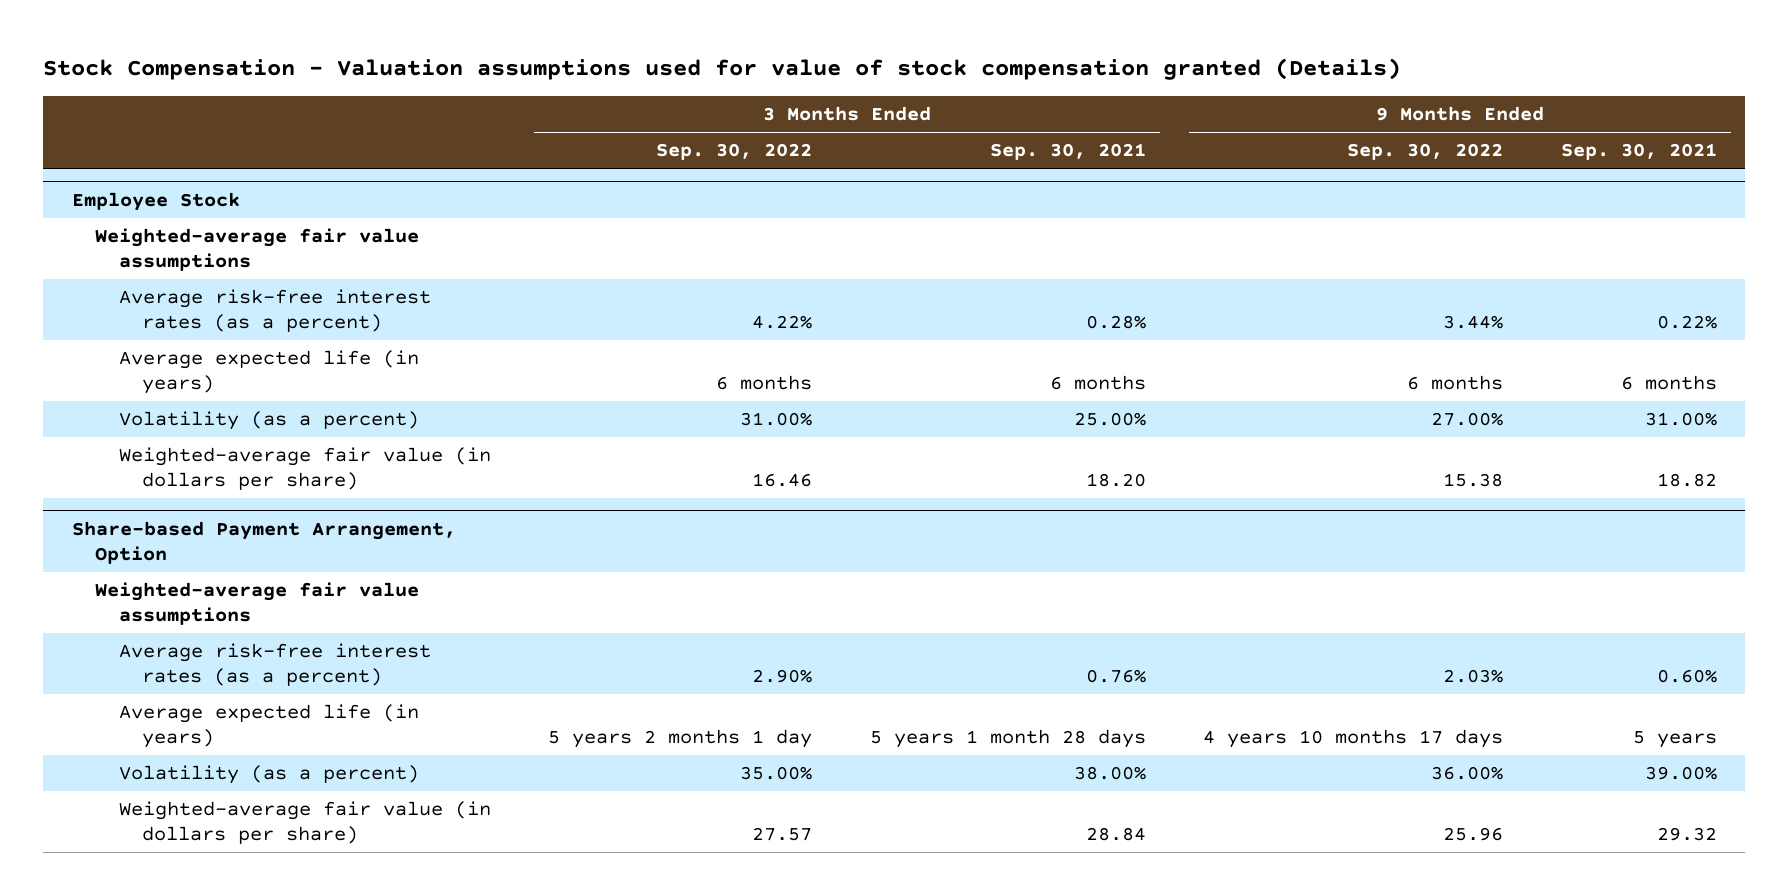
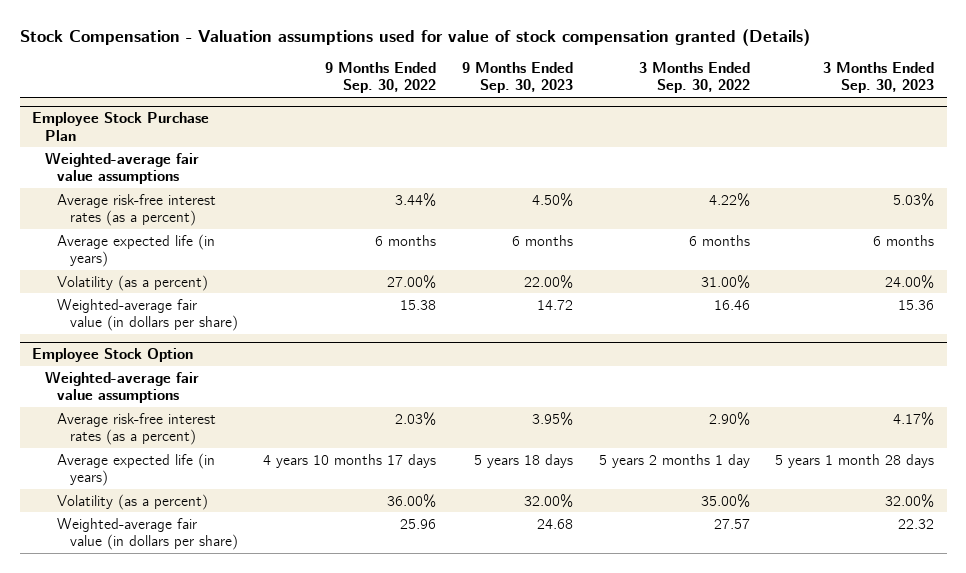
[989,143,1146,161] Sep. 30, 2021 -> none
[1560,143,1717,161] Sep. 30, 2021 -> none
none -> [461,62,573,94] 9 Months Ended Sep. 30, 2023
none -> [823,62,935,94] 3 Months Ended Sep. 30, 2023
[71,191,240,211] Employee Stock -> [32,112,210,141] Employee Stock Purchase Plan
[71,520,456,564] Share-based Payment Arrangement, Option -> [32,348,194,363] Employee Stock Option

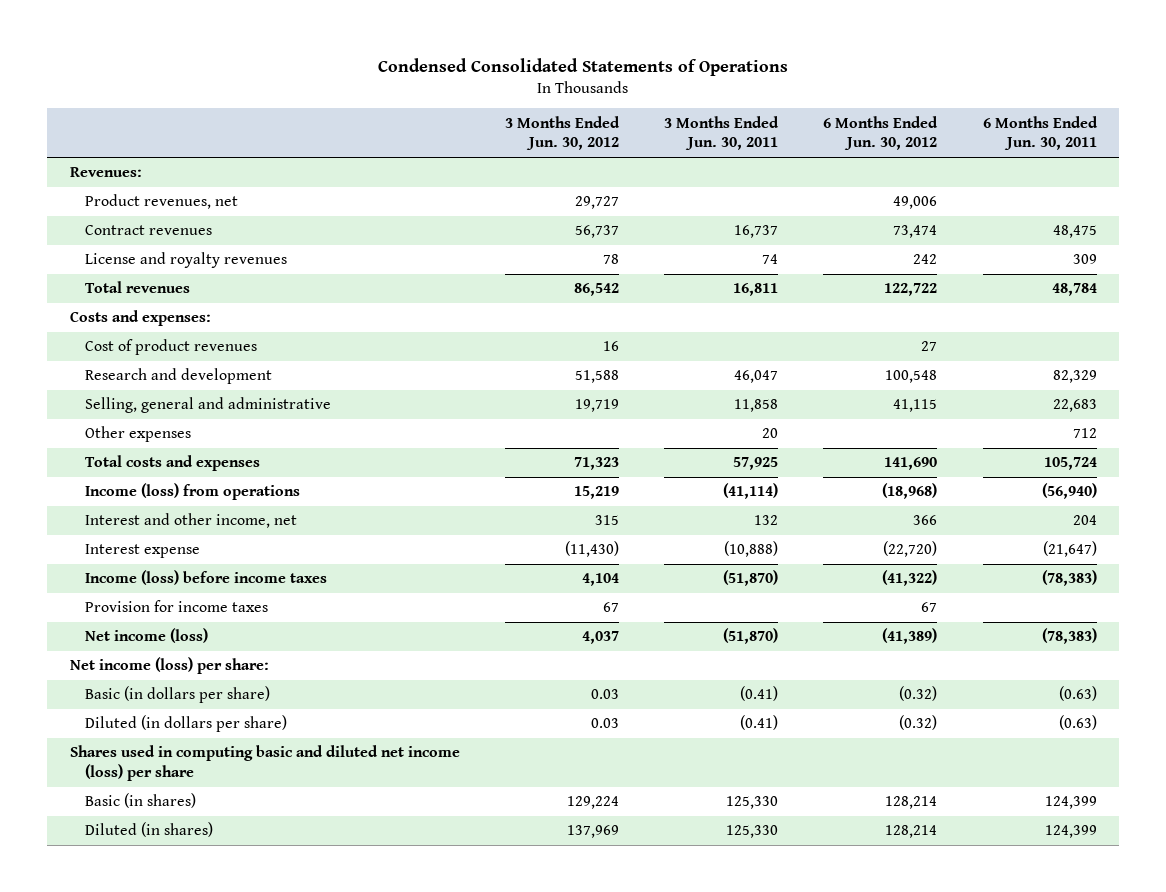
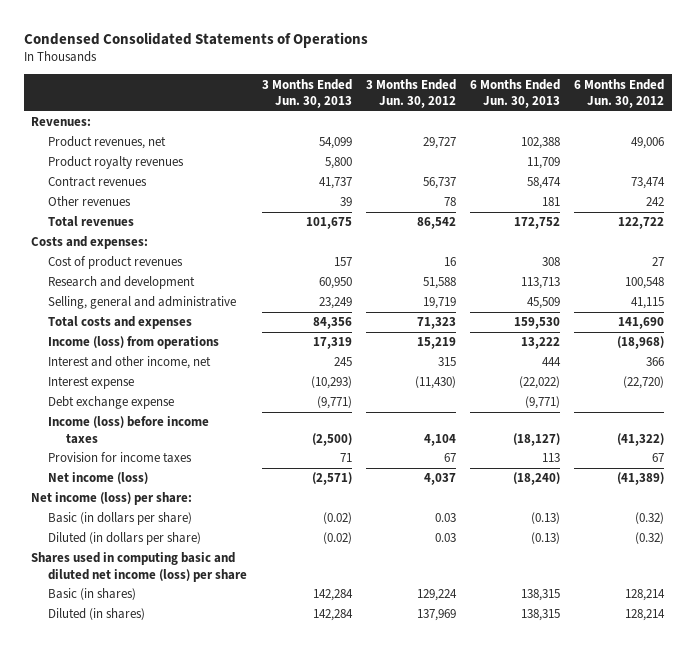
[664,115,780,151] 3 Months Ended Jun. 30, 2011 -> none
[982,115,1098,151] 6 Months Ended Jun. 30, 2011 -> none
none -> [261,78,352,109] 3 Months Ended Jun. 30, 2013
none -> [470,78,561,109] 6 Months Ended Jun. 30, 2013
none -> [48,156,185,170] Product royalty revenues
[85,252,288,269] License and royalty revenues -> [48,196,132,207] Other revenues
[85,426,192,443] Other expenses -> none
none -> [48,396,175,410] Debt exchange expense

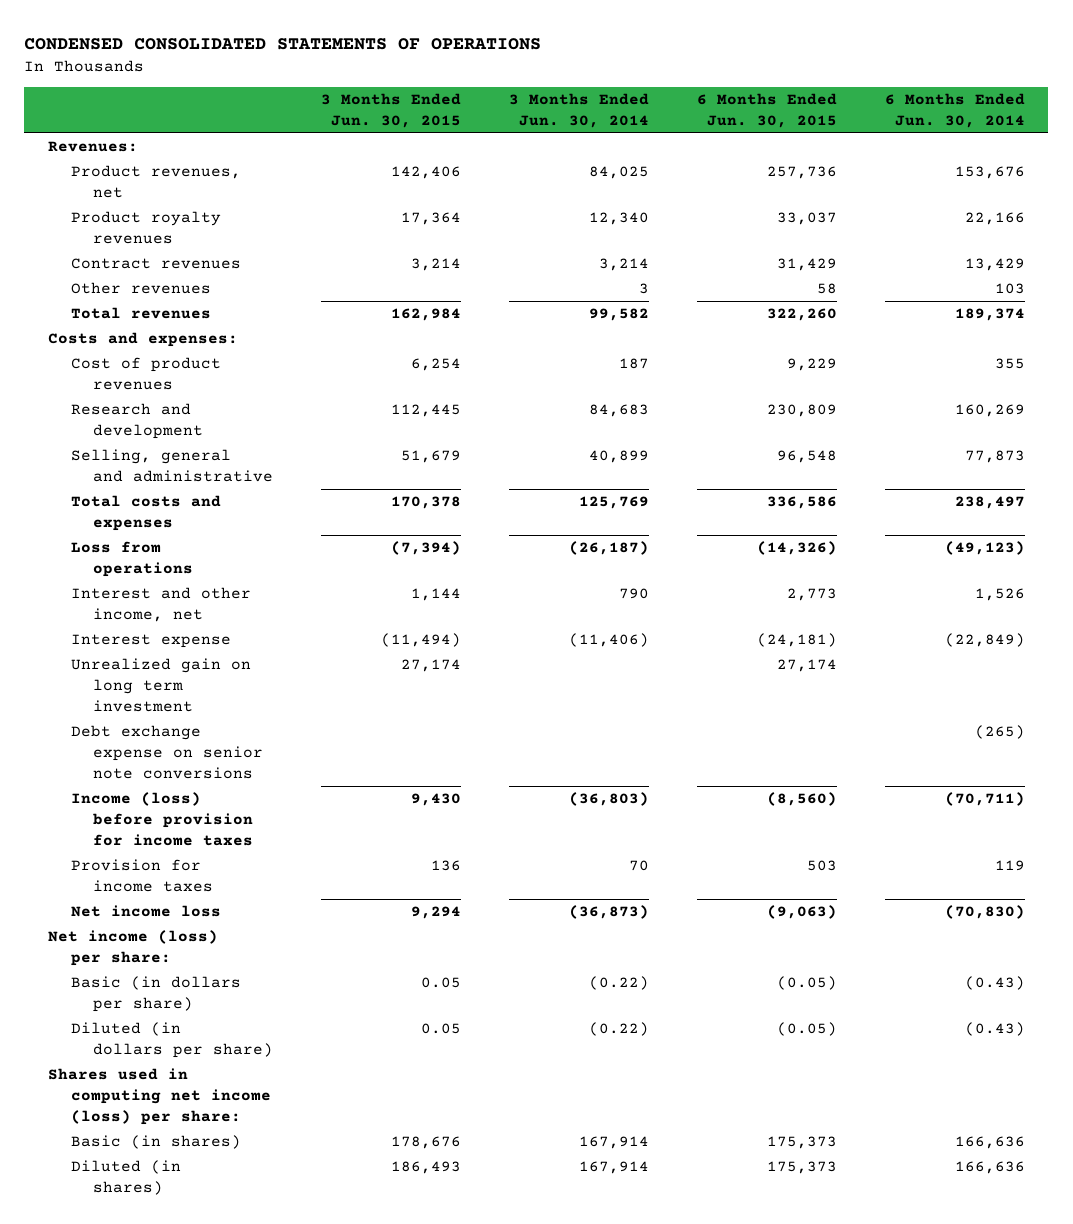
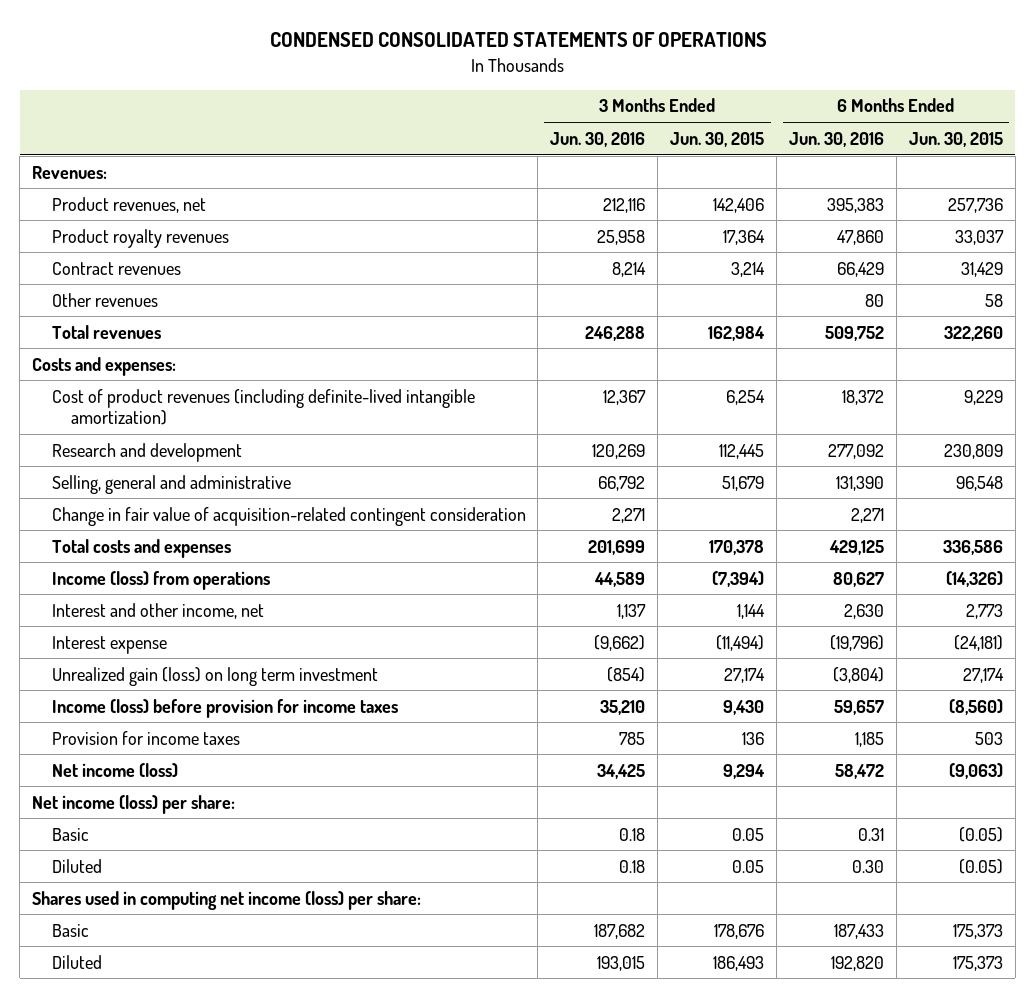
[508,92,649,128] 3 Months Ended Jun. 30, 2014 -> none
[884,92,1025,128] 6 Months Ended Jun. 30, 2014 -> none
none -> [550,131,646,147] Jun. 30, 2016
none -> [789,131,885,147] Jun. 30, 2016
[70,357,221,390] Cost of product revenues -> [51,388,475,426] Cost of product revenues (including definite-lived intangible amortization)
none -> [51,506,526,526] Change in fair value of acquisition-related contingent consideration
[70,541,193,577] Loss from operations -> [51,570,270,590] Income (loss) from operations
[70,725,263,779] Debt exchange expense on senior note conversions -> none
[70,658,251,712] Unrealized gain on long term investment -> [51,666,378,686] Unrealized gain (loss) on long term investment
[70,905,221,918] Net income loss -> [51,762,178,778] Net income (loss)
[70,976,241,1012] Basic (in dollars per share) -> [51,827,89,841] Basic
[70,1022,273,1058] Diluted (in dollars per share) -> [51,858,102,873] Diluted
[70,1135,241,1150] Basic (in shares) -> [51,923,89,937] Basic
[70,1160,181,1195] Diluted (in shares) -> [51,954,102,969] Diluted

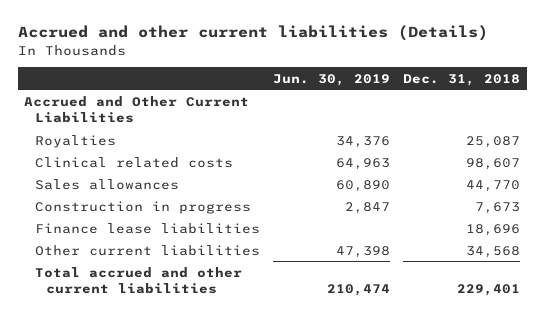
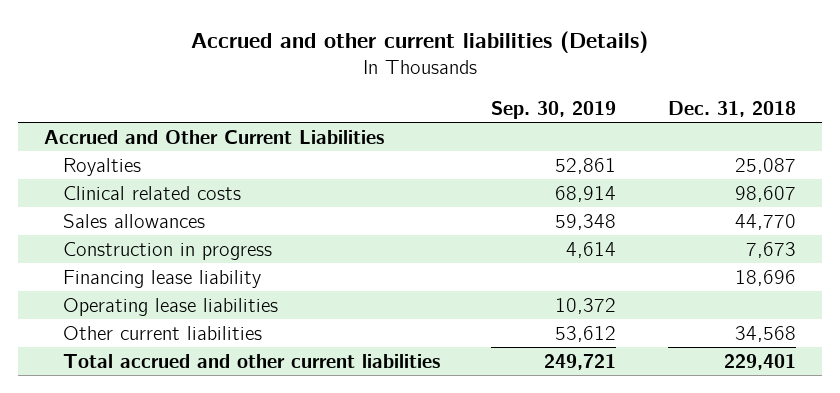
[273,73,391,86] Jun. 30, 2019 -> none
none -> [491,100,617,119] Sep. 30, 2019
[34,222,260,234] Finance lease liabilities -> [63,269,262,288] Financing lease liability
none -> [63,297,279,316] Operating lease liabilities

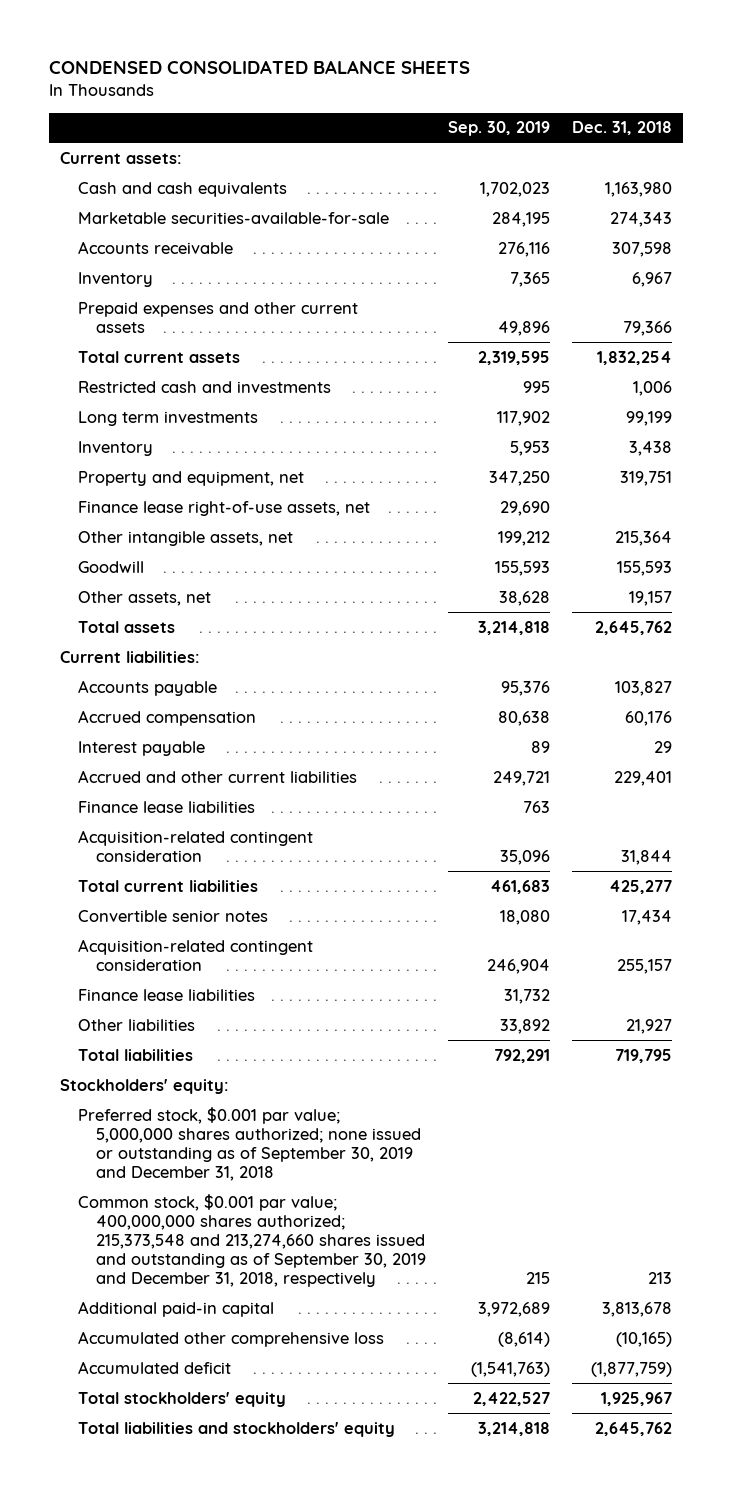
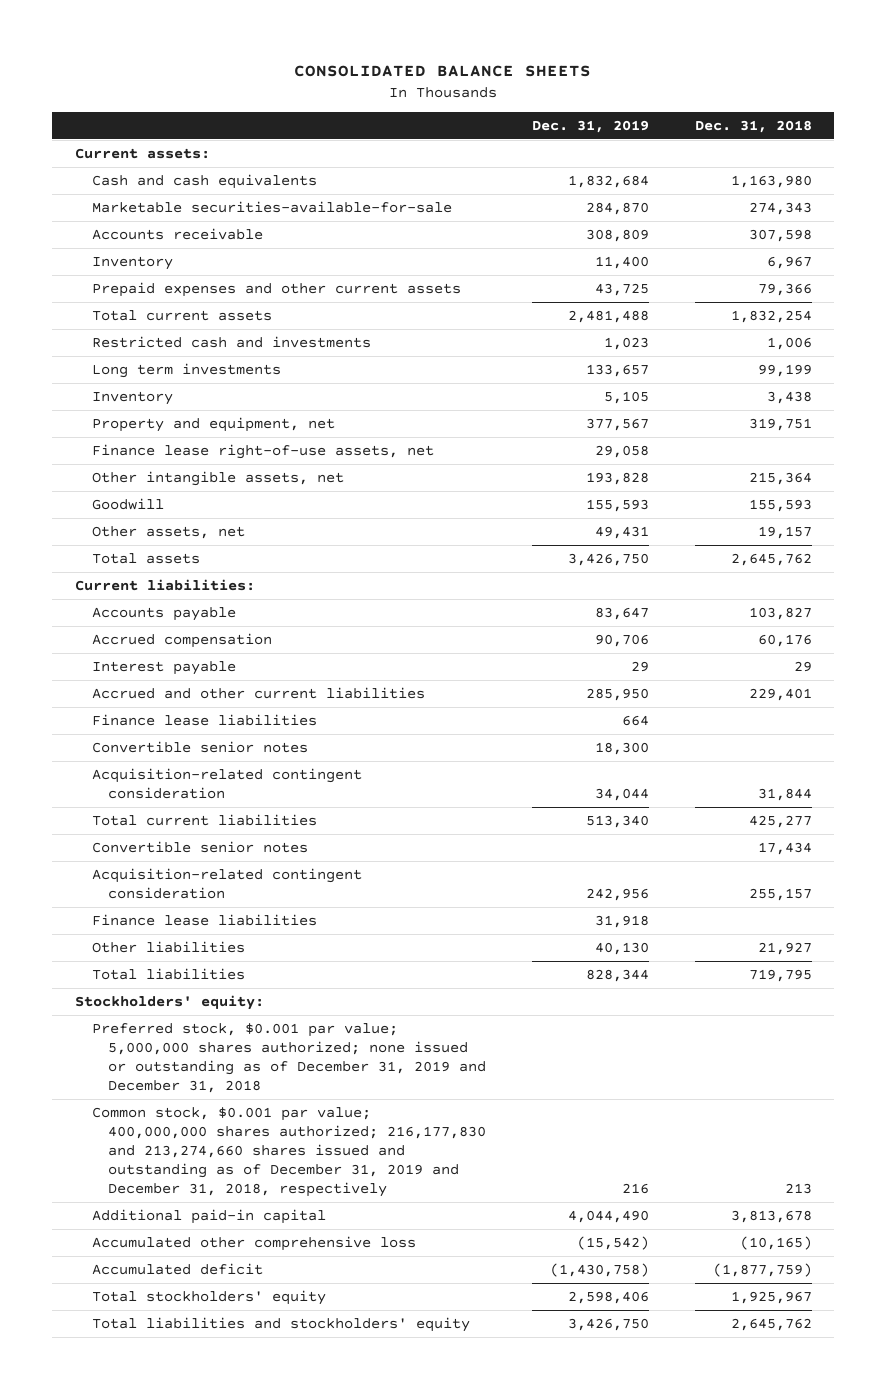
[49,60,471,75] CONDENSED CONSOLIDATED BALANCE SHEETS -> [294,65,592,78] CONSOLIDATED BALANCE SHEETS
[448,121,551,137] Sep. 30, 2019 -> none
none -> [532,120,650,134] Dec. 31, 2019
none -> [91,740,308,753] Convertible senior notes
[78,1106,422,1181] Preferred stock, $0.001 par value; 5,000,000 shares authorized; none issued or outstanding as of September 30, 2019 and December 31, 2018 -> [91,1022,487,1094] Preferred stock, $0.001 par value; 5,000,000 shares authorized; none issued or outstanding as of December 31, 2019 and December 31, 2018
[78,1193,427,1287] Common stock, $0.001 par value; 400,000,000 shares authorized; 215,373,548 and 213,274,660 shares issued and outstanding as of September 30, 2019 and December 31, 2018, respectively -> [91,1106,487,1198] Common stock, $0.001 par value; 400,000,000 shares authorized; 216,177,830 and 213,274,660 shares issued and outstanding as of December 31, 2019 and December 31, 2018, respectively

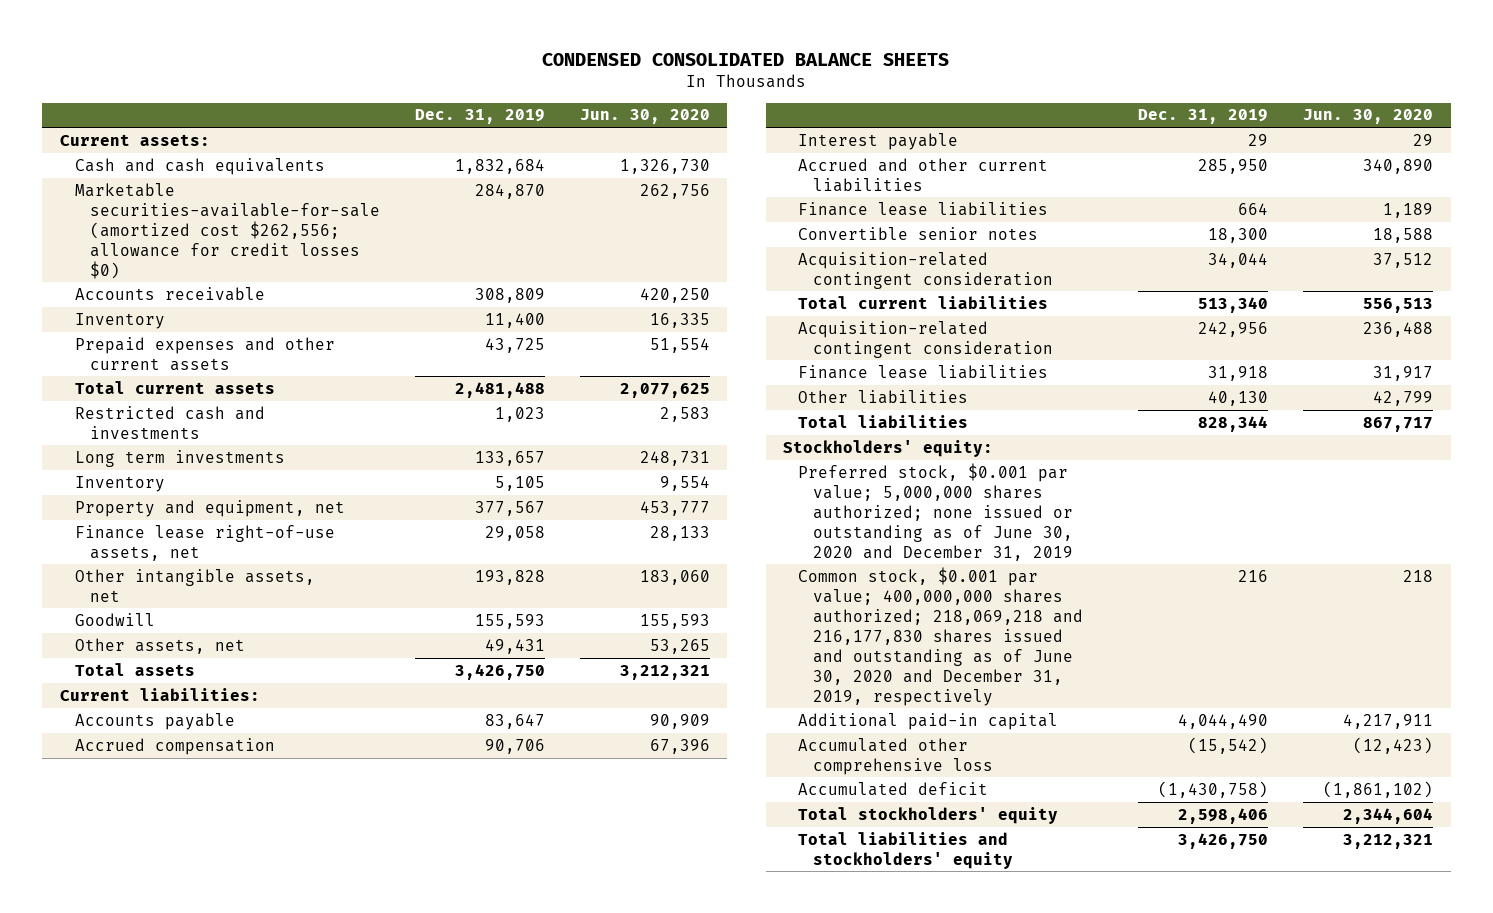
[294,65,592,78] CONSOLIDATED BALANCE SHEETS -> [542,53,950,67] CONDENSED CONSOLIDATED BALANCE SHEETS
[694,120,812,134] Dec. 31, 2018 -> none
none -> [579,109,710,125] Jun. 30, 2020
[91,200,452,213] Marketable securities-available-for-sale -> [74,182,380,279] Marketable securities-available-for-sale (amortized cost $262,556; allowance for credit losses $0)
[91,840,308,853] Convertible senior notes -> none
[91,1022,487,1094] Preferred stock, $0.001 par value; 5,000,000 shares authorized; none issued or outstanding as of December 31, 2019 and December 31, 2018 -> [798,462,1074,561] Preferred stock, $0.001 par value; 5,000,000 shares authorized; none issued or outstanding as of June 30, 2020 and December 31, 2019
[91,1106,487,1198] Common stock, $0.001 par value; 400,000,000 shares authorized; 216,177,830 and 213,274,660 shares issued and outstanding as of December 31, 2019 and December 31, 2018, respectively -> [798,566,1084,706] Common stock, $0.001 par value; 400,000,000 shares authorized; 218,069,218 and 216,177,830 shares issued and outstanding as of June 30, 2020 and December 31, 2019, respectively

